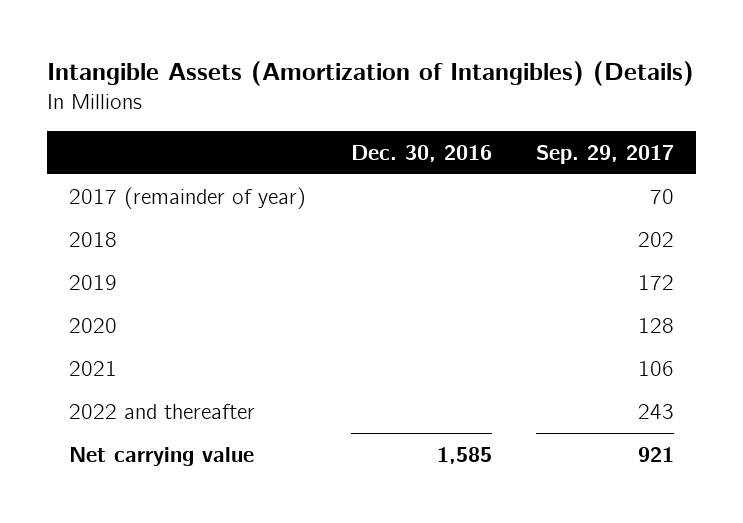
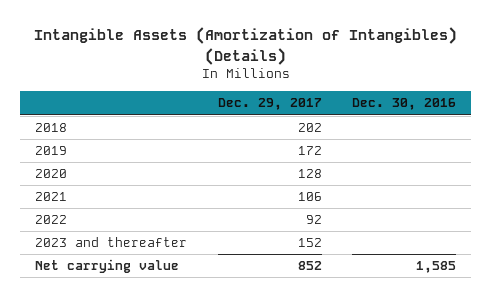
[535,144,674,164] Sep. 29, 2017 -> none
none -> [217,98,322,111] Dec. 29, 2017
[69,186,307,209] 2017 (remainder of year) -> none
none -> [35,215,68,225] 2022
[69,403,256,419] 2022 and thereafter -> [35,237,188,248] 2023 and thereafter

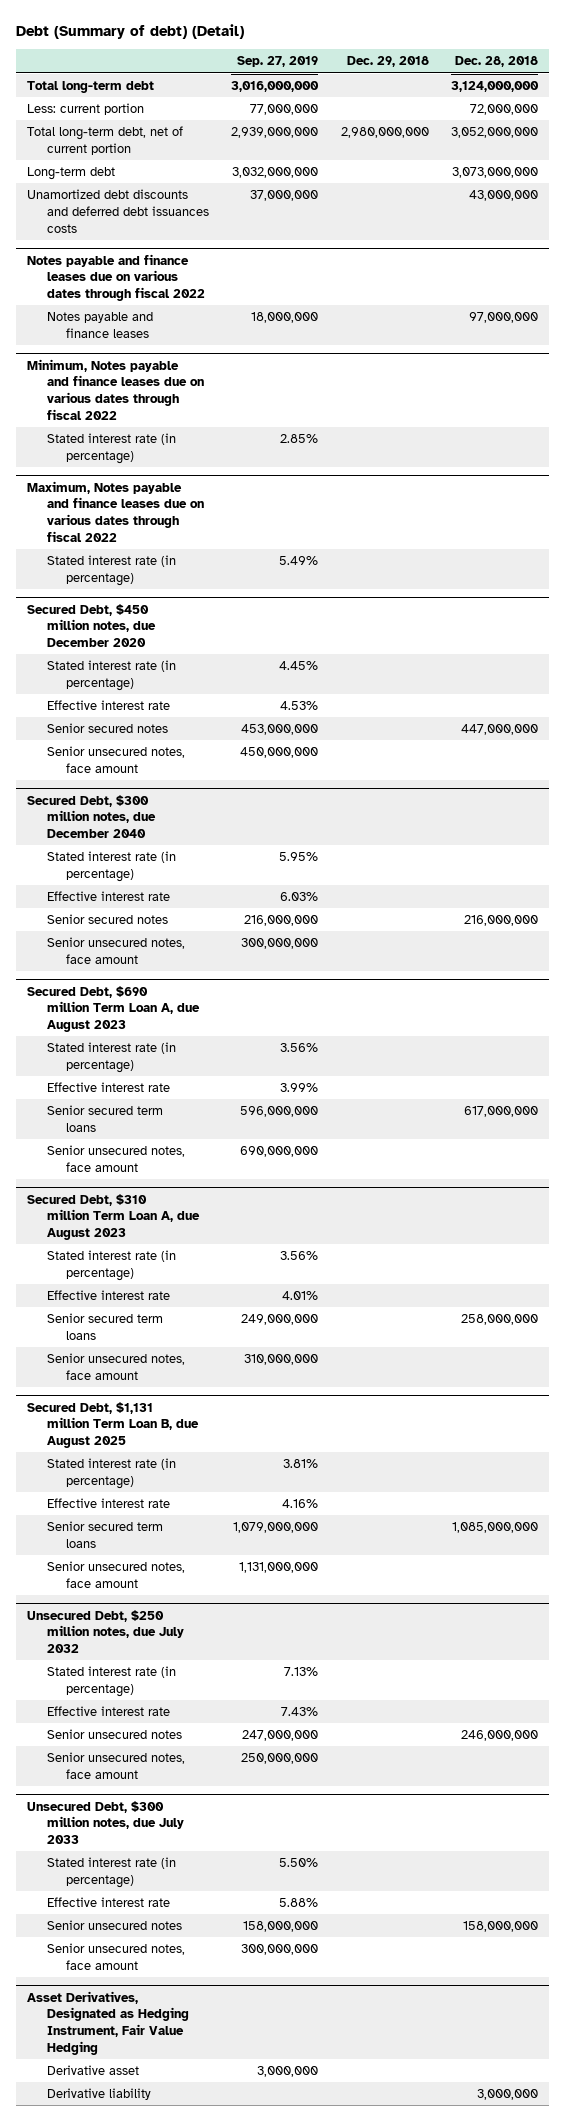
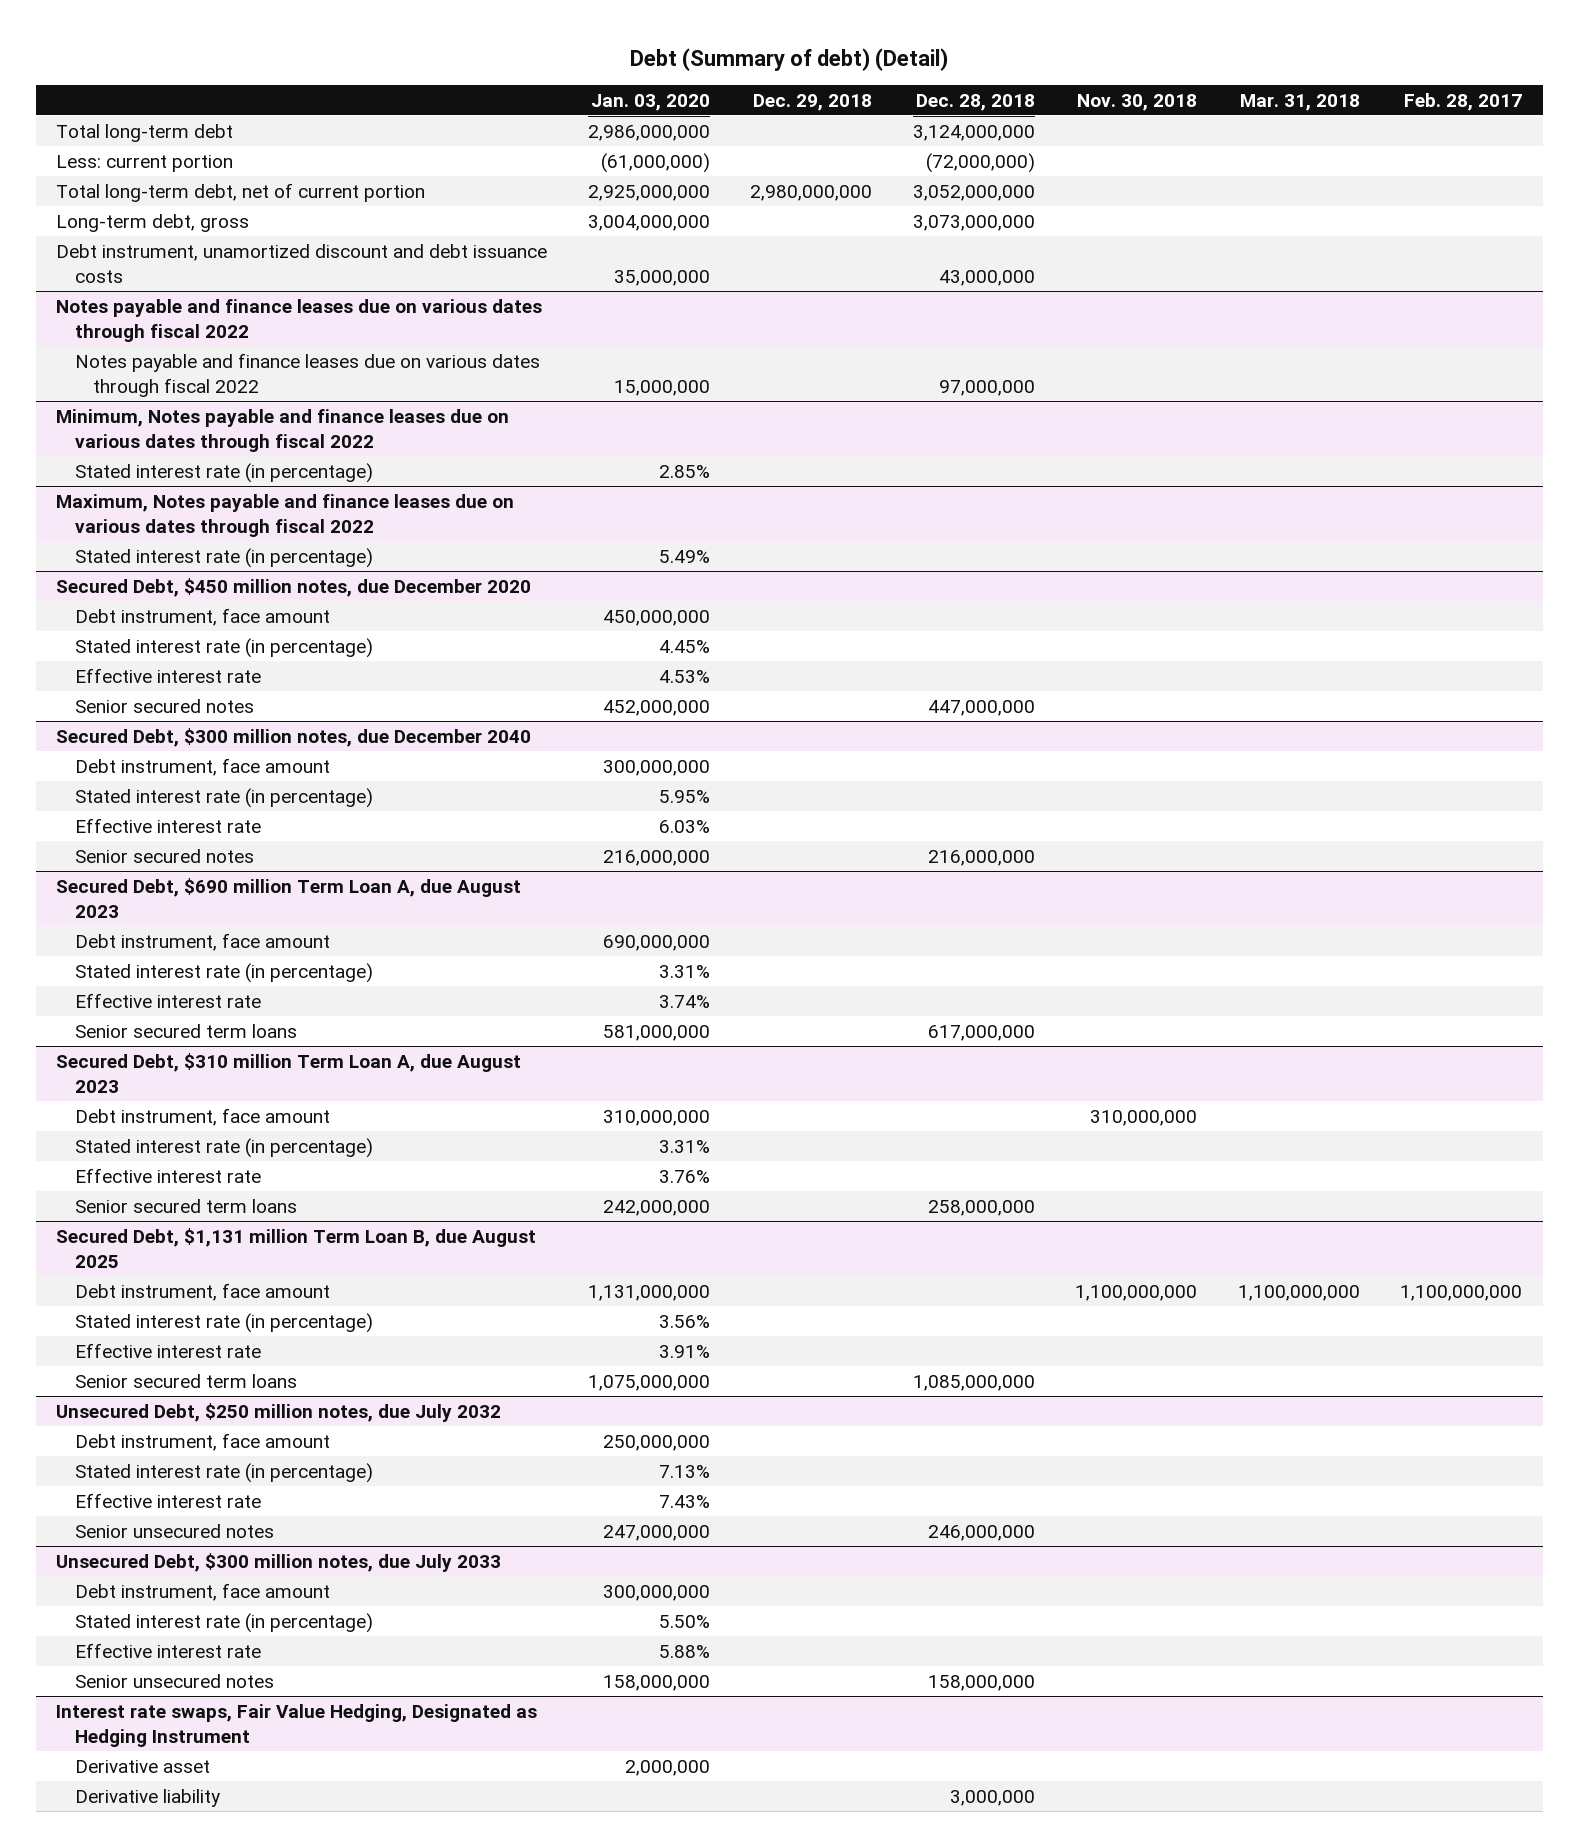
[237,56,319,68] Sep. 27, 2019 -> none
none -> [590,93,710,111] Jan. 03, 2020
none -> [1077,93,1198,111] Nov. 30, 2018
none -> [1239,93,1360,111] Mar. 31, 2018
none -> [1404,92,1523,111] Feb. 28, 2017
[470,104,539,116] 72,000,000 -> [925,152,1035,173] (72,000,000)
[27,167,116,181] Long-term debt -> [56,213,250,232] Long-term debt, gross
[27,189,209,233] Unamortized debt discounts and deferred debt issuances costs -> [56,243,548,283] Debt instrument, unamortized discount and debt issuance costs
[46,312,153,338] Notes payable and finance leases -> [74,352,540,397] Notes payable and finance leases due on various dates through fiscal 2022
none -> [74,607,330,626] Debt instrument, face amount
[46,746,185,773] Senior unsecured notes, face amount -> none
none -> [74,757,330,776] Debt instrument, face amount
[46,937,185,964] Senior unsecured notes, face amount -> none
none -> [74,932,330,951] Debt instrument, face amount
[46,1145,185,1172] Senior unsecured notes, face amount -> none
none -> [74,1107,330,1126] Debt instrument, face amount
[46,1353,185,1380] Senior unsecured notes, face amount -> none
none -> [74,1282,330,1301] Debt instrument, face amount
[46,1561,185,1588] Senior unsecured notes, face amount -> none
none -> [74,1432,330,1451] Debt instrument, face amount
[46,1752,185,1779] Senior unsecured notes, face amount -> none
none -> [74,1582,330,1601] Debt instrument, face amount
[46,1943,185,1970] Senior unsecured notes, face amount -> none
[27,1990,189,2055] Asset Derivatives, Designated as Hedging Instrument, Fair Value Hedging -> [56,1703,538,1747] Interest rate swaps, Fair Value Hedging, Designated as Hedging Instrument

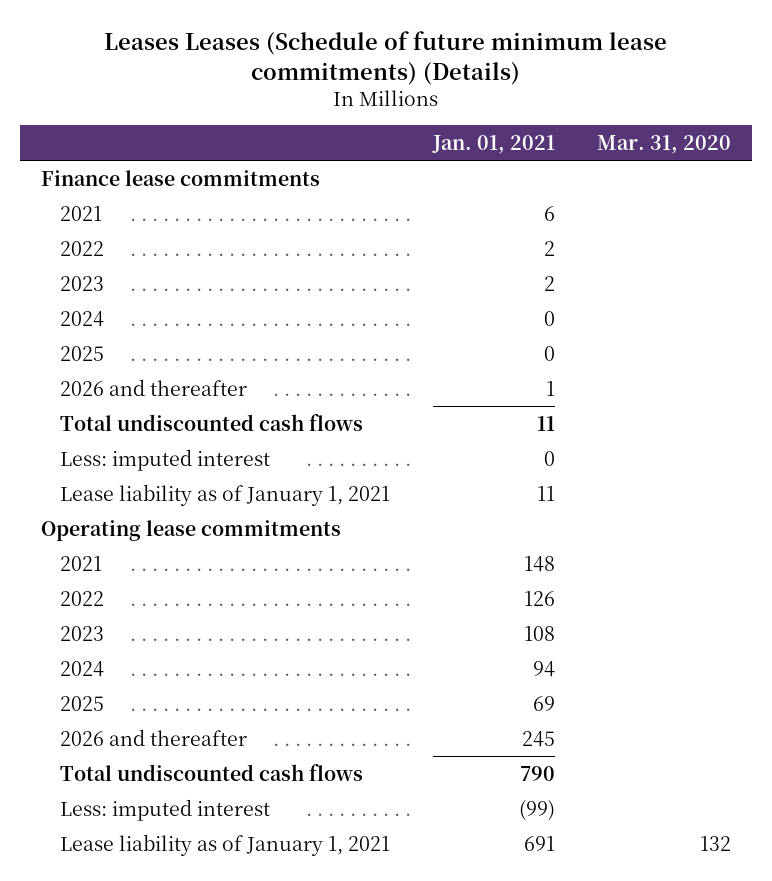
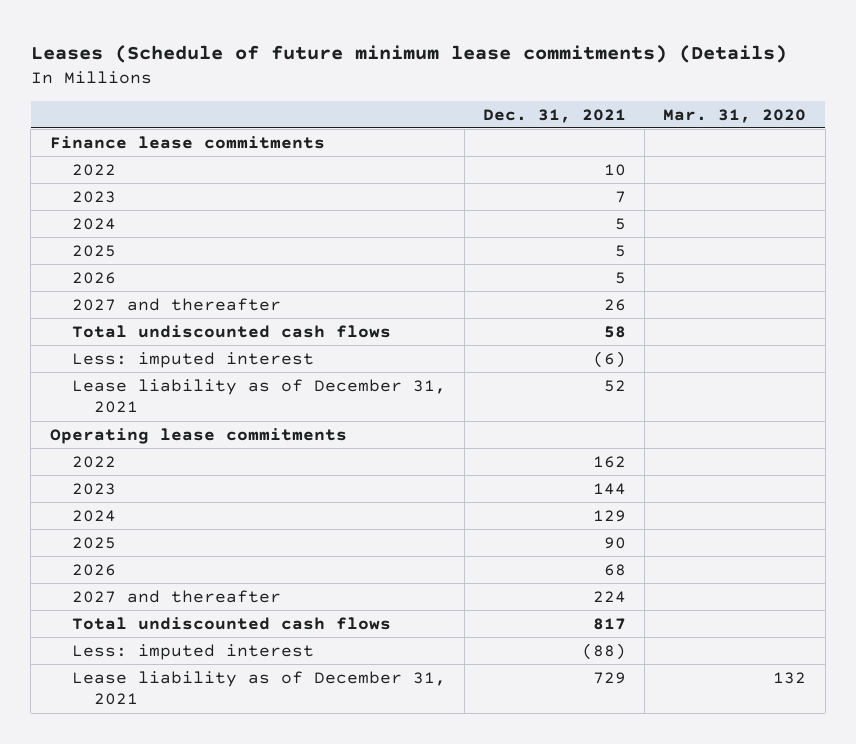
[104,30,668,85] Leases Leases (Schedule of future minimum lease commitments) (Details) -> [30,44,787,63] Leases (Schedule of future minimum lease commitments) (Details)
[431,134,555,154] Jan. 01, 2021 -> none
none -> [483,108,627,123] Dec. 31, 2021
[60,205,103,221] 2021 -> none
none -> [71,271,116,284] 2026
[60,378,248,396] 2026 and thereafter -> [71,297,281,311] 2027 and thereafter
[60,483,391,506] Lease liability as of January 1, 2021 -> [71,378,446,414] Lease liability as of December 31, 2021
[60,555,103,571] 2021 -> none
none -> [71,563,116,576] 2026
[60,728,248,746] 2026 and thereafter -> [71,589,281,603] 2027 and thereafter
[60,833,391,856] Lease liability as of January 1, 2021 -> [71,670,446,706] Lease liability as of December 31, 2021

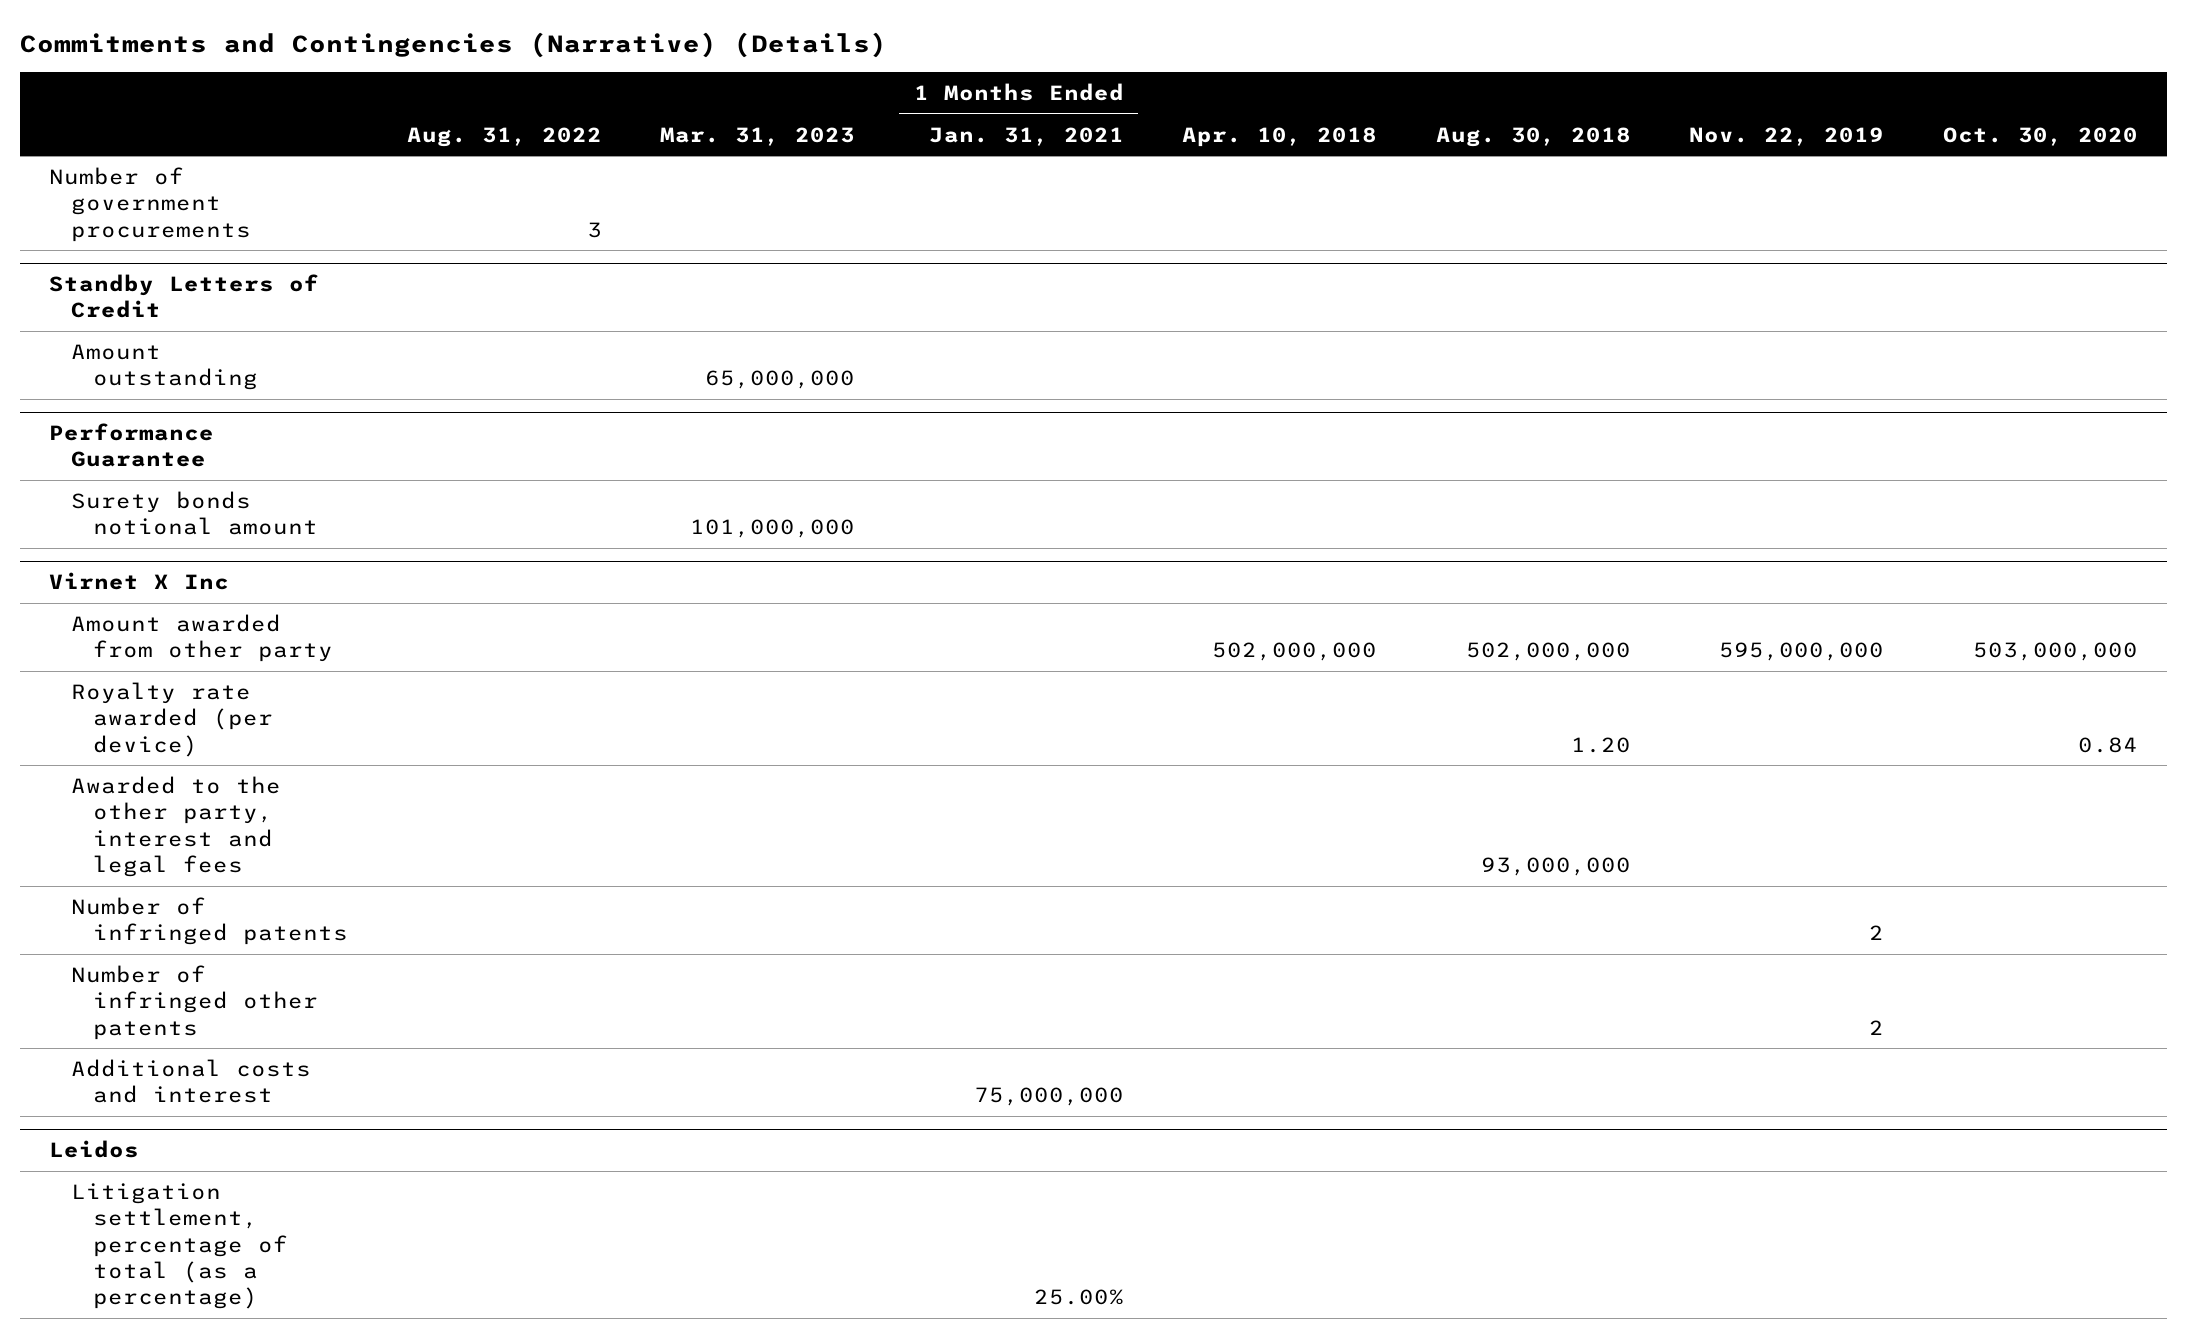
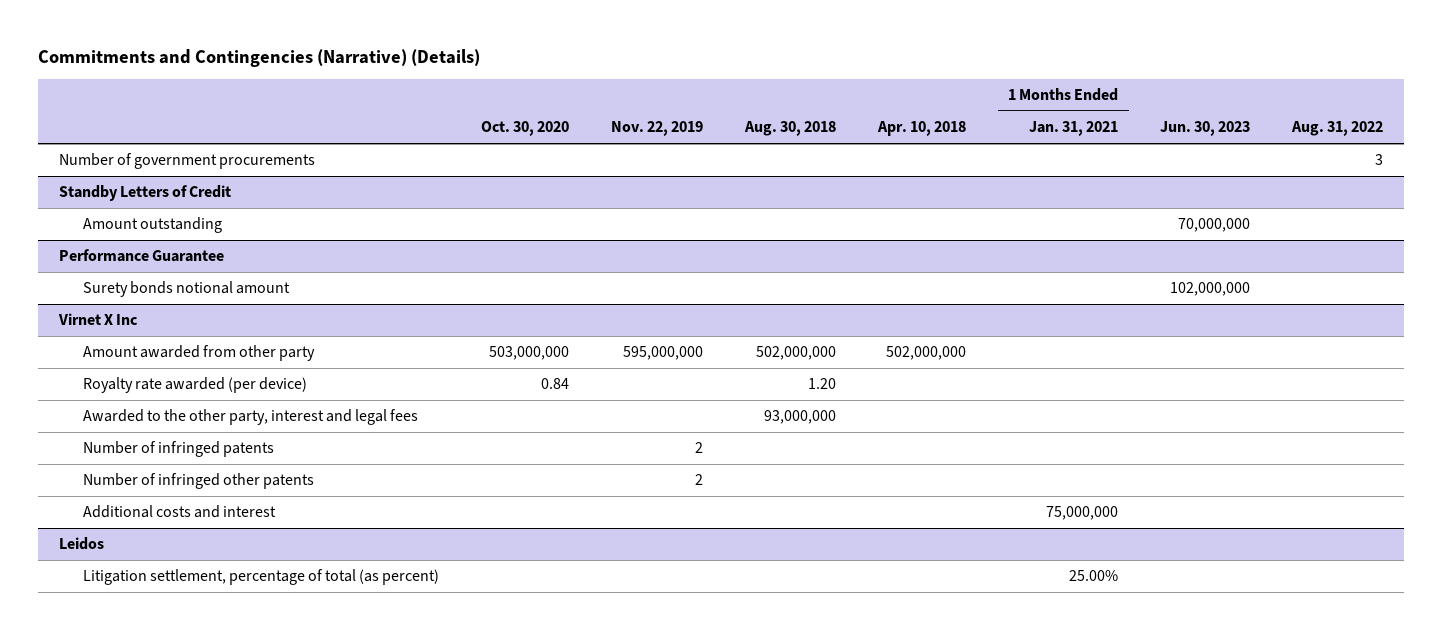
[660,126,856,146] Mar. 31, 2023 -> none
none -> [1160,121,1251,137] Jun. 30, 2023
[71,1182,289,1310] Litigation settlement, percentage of total (as a percentage) -> [83,569,440,586] Litigation settlement, percentage of total (as percent)

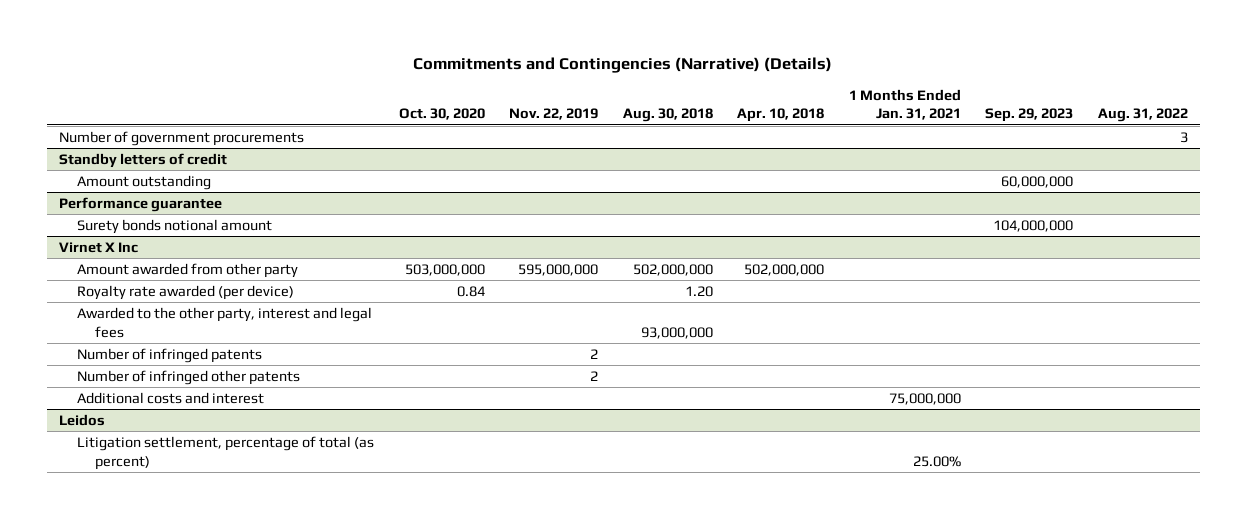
[1160,121,1251,137] Jun. 30, 2023 -> none
none -> [985,108,1074,123] Sep. 29, 2023
[59,185,232,202] Standby Letters of Credit -> [58,152,227,168] Standby letters of credit
[59,249,225,263] Performance Guarantee -> [58,196,222,212] Performance guarantee

